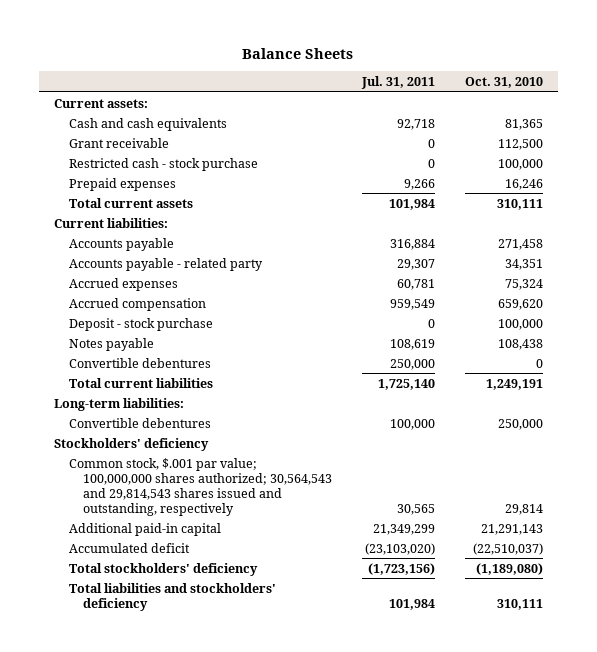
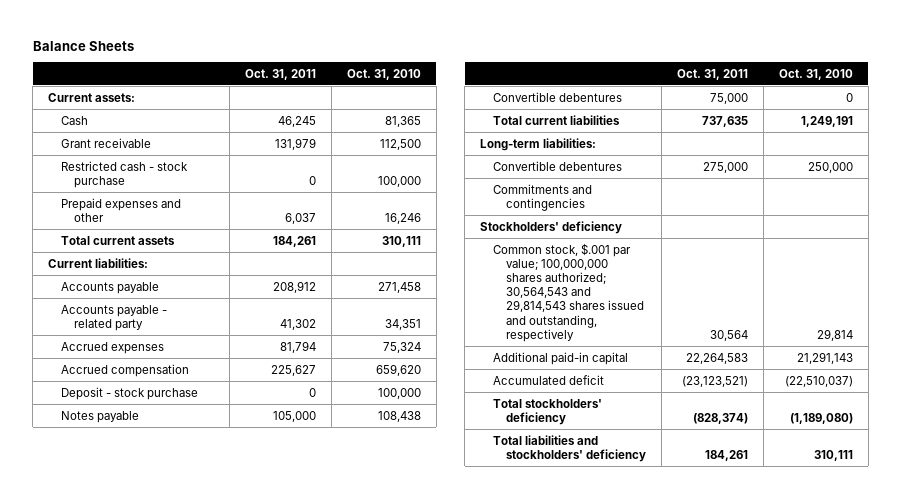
[360,76,435,90] Jul. 31, 2011 -> none
none -> [244,68,316,80] Oct. 31, 2011
[68,117,227,131] Cash and cash equivalents -> [61,115,89,125] Cash
[68,177,176,191] Prepaid expenses -> [61,197,182,222] Prepaid expenses and other
none -> [493,183,593,211] Commitments and contingencies

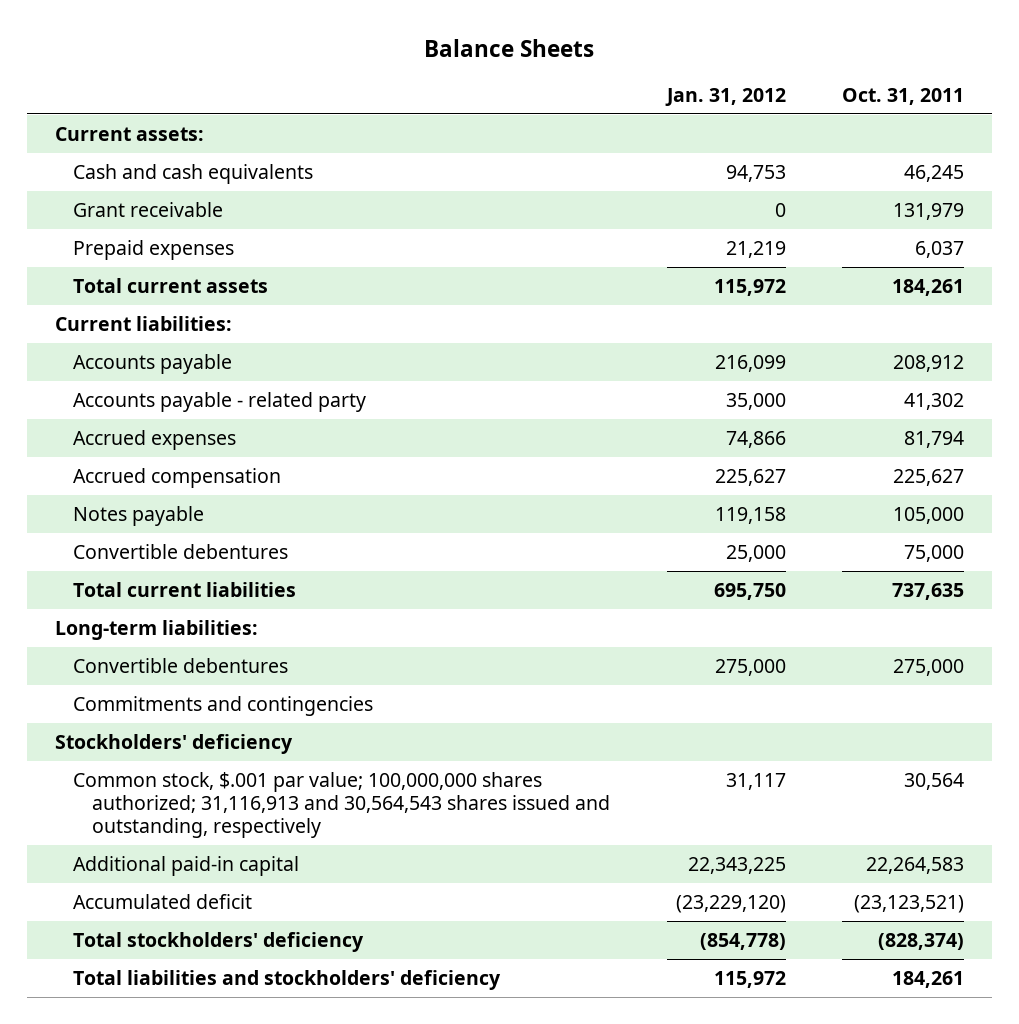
[346,68,421,80] Oct. 31, 2010 -> none
none -> [664,88,786,107] Jan. 31, 2012
[61,115,89,125] Cash -> [73,163,314,184] Cash and cash equivalents
[61,160,189,188] Restricted cash - stock purchase -> none
[61,197,182,222] Prepaid expenses and other -> [73,239,235,260] Prepaid expenses
[61,386,199,400] Deposit - stock purchase -> none
[493,242,645,342] Common stock, $.001 par value; 100,000,000 shares authorized; 30,564,543 and 29,814,543 shares issued and outstanding, respectively -> [73,771,611,838] Common stock, $.001 par value; 100,000,000 shares authorized; 31,116,913 and 30,564,543 shares issued and outstanding, respectively

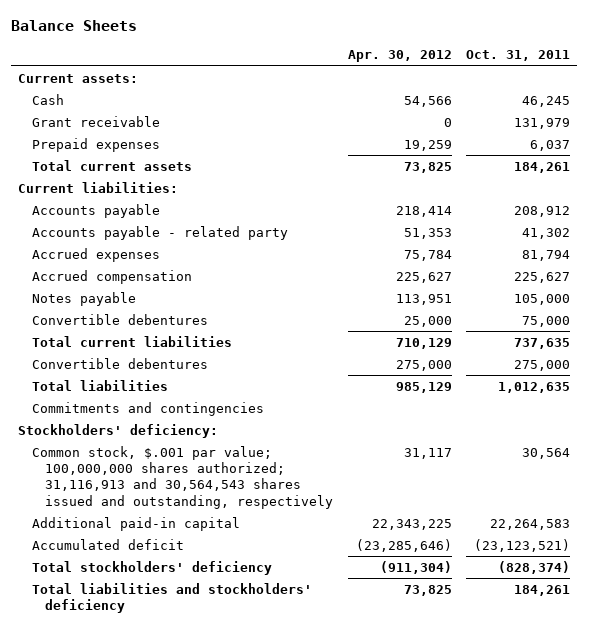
[664,88,786,107] Jan. 31, 2012 -> none
none -> [347,50,452,63] Apr. 30, 2012
[73,163,314,184] Cash and cash equivalents -> [31,93,64,105] Cash
[54,619,258,640] Long-term liabilities: -> none
none -> [31,379,168,391] Total liabilities
[54,733,293,754] Stockholders' deficiency -> [18,423,219,438] Stockholders' deficiency:

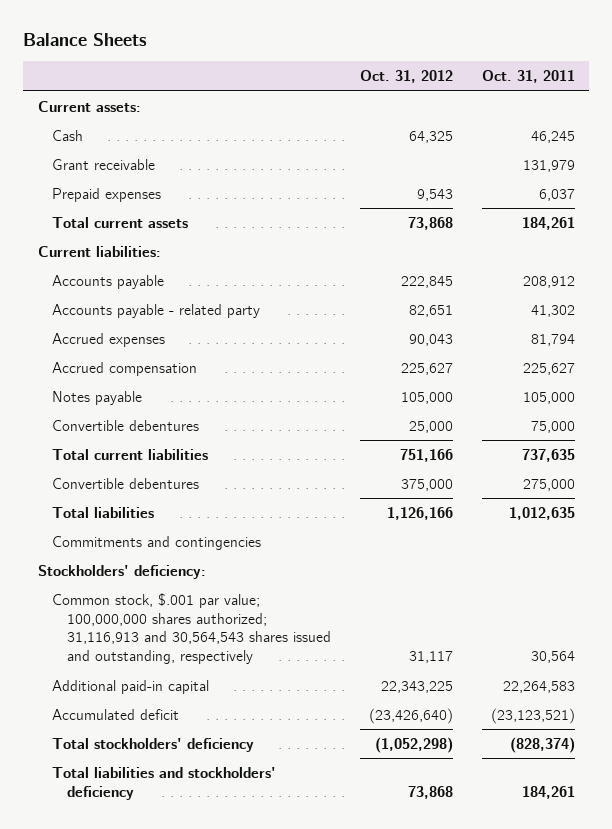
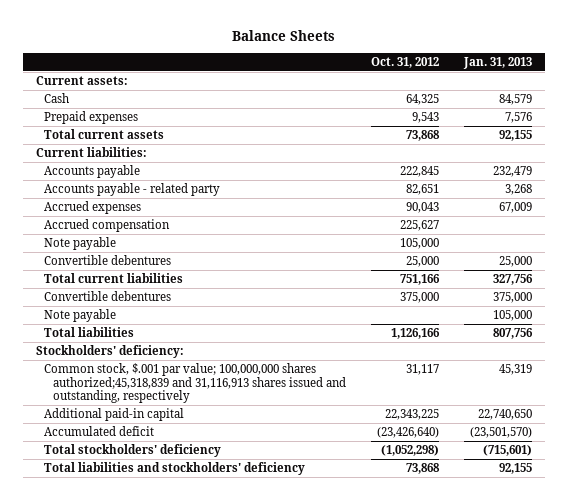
[481,70,575,84] Oct. 31, 2011 -> none
none -> [463,57,533,70] Jan. 31, 2013
[52,158,156,170] Grant receivable -> none
[52,390,143,405] Notes payable -> [44,237,117,251] Note payable
none -> [44,309,117,323] Note payable
[52,535,262,550] Commitments and contingencies -> none
[52,592,331,665] Common stock, $.001 par value; 100,000,000 shares authorized; 31,116,913 and 30,564,543 shares issued and outstanding, respectively -> [44,363,346,404] Common stock, $.001 par value; 100,000,000 shares authorized;45,318,839 and 31,116,913 shares issued and outstanding, respectively

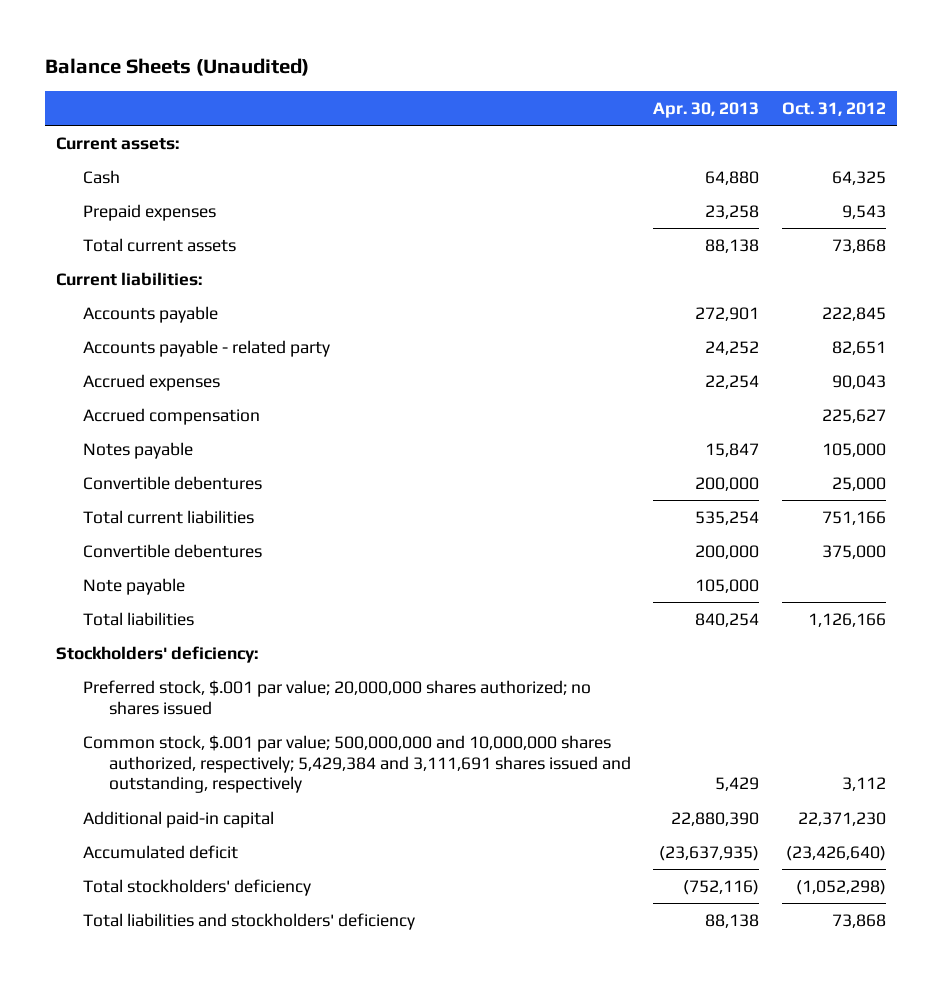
[232,30,336,42] Balance Sheets -> [45,57,310,76] Balance Sheets (Unaudited)
[463,57,533,70] Jan. 31, 2013 -> none
none -> [653,101,760,118] Apr. 30, 2013
[44,237,117,251] Note payable -> [82,441,193,459] Notes payable
none -> [82,679,591,715] Preferred stock, $.001 par value; 20,000,000 shares authorized; no shares issued
[44,363,346,404] Common stock, $.001 par value; 100,000,000 shares authorized;45,318,839 and 31,116,913 shares issued and outstanding, respectively -> [82,734,632,794] Common stock, $.001 par value; 500,000,000 and 10,000,000 shares authorized, respectively; 5,429,384 and 3,111,691 shares issued and outstanding, respectively
[406,364,440,376] 31,117 -> [841,777,886,792] 3,112
[385,409,440,421] 22,343,225 -> [797,811,886,826] 22,371,230

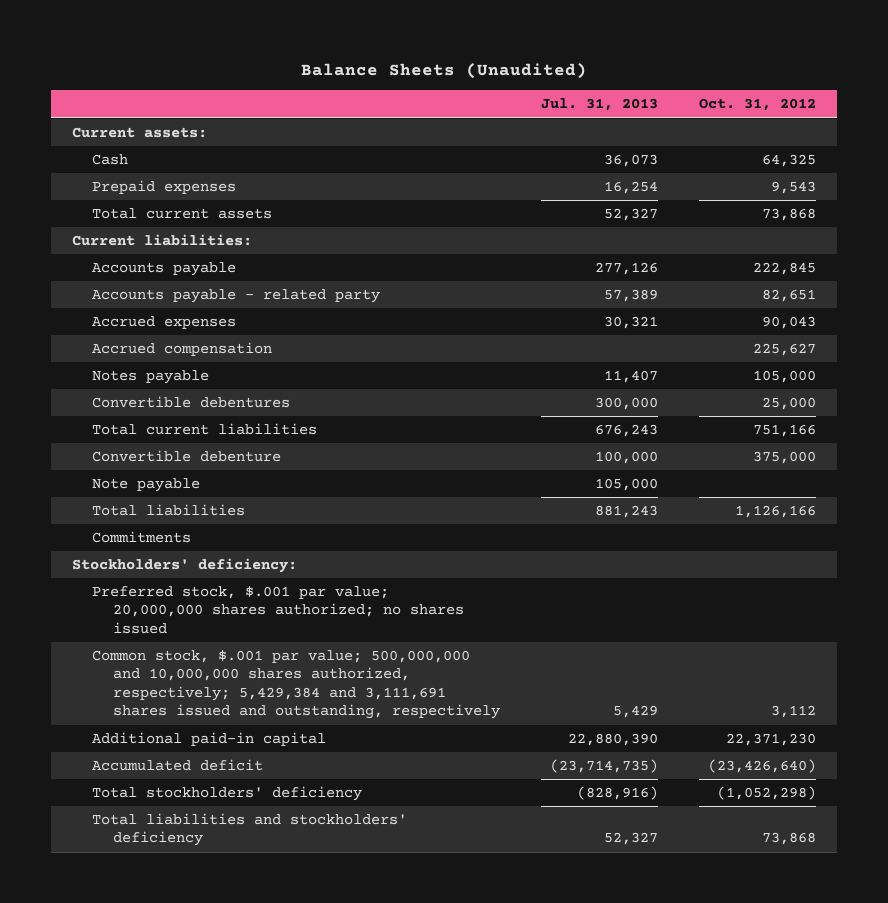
[653,101,760,118] Apr. 30, 2013 -> none
none -> [541,98,659,112] Jul. 31, 2013
[82,543,262,558] Convertible debentures -> [92,450,282,463] Convertible debenture
none -> [92,531,192,544] Commitments

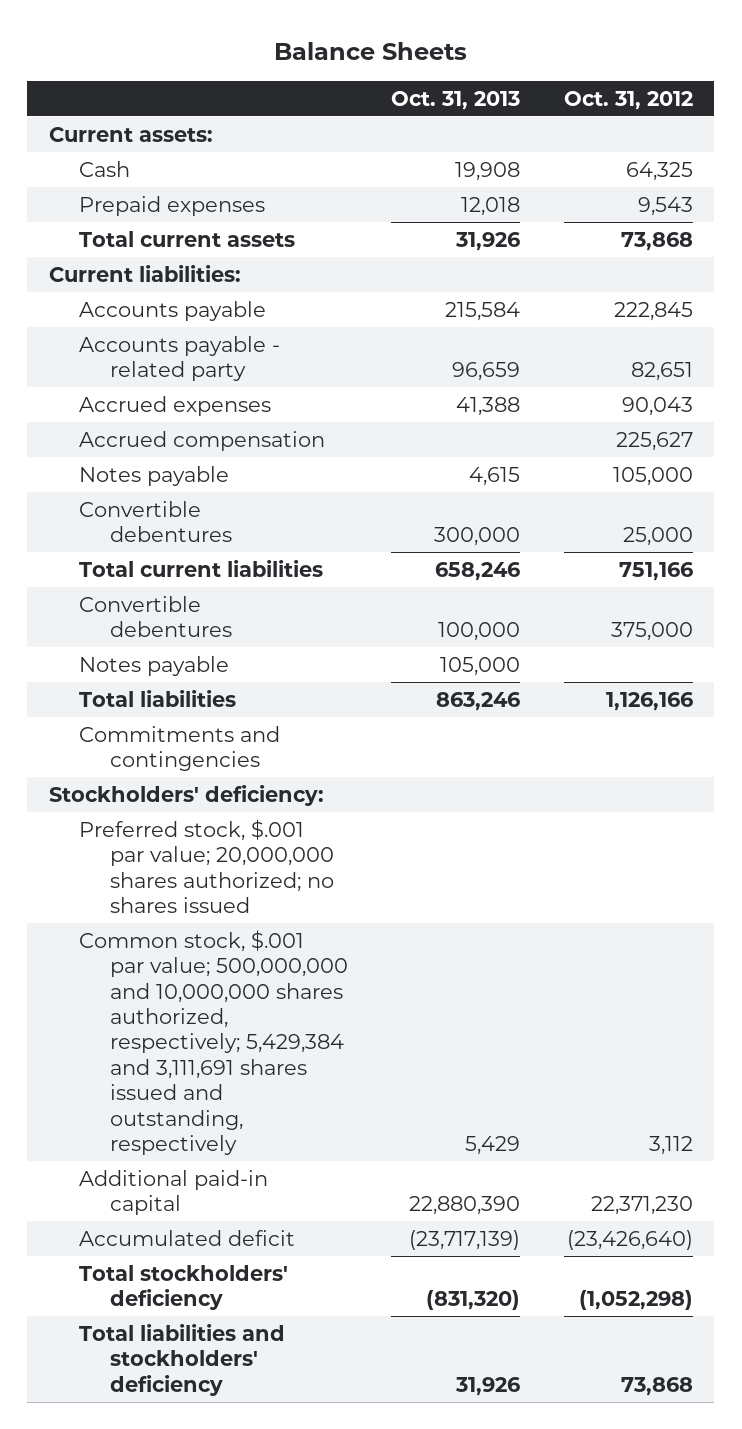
[301,63,588,80] Balance Sheets (Unaudited) -> [273,41,467,60] Balance Sheets
[541,98,659,112] Jul. 31, 2013 -> none
none -> [391,90,521,110] Oct. 31, 2013
[92,450,282,463] Convertible debenture -> [79,595,232,638] Convertible debentures
[92,478,201,493] Note payable -> [79,655,230,676] Notes payable
[92,531,192,544] Commitments -> [79,725,281,772] Commitments and contingencies

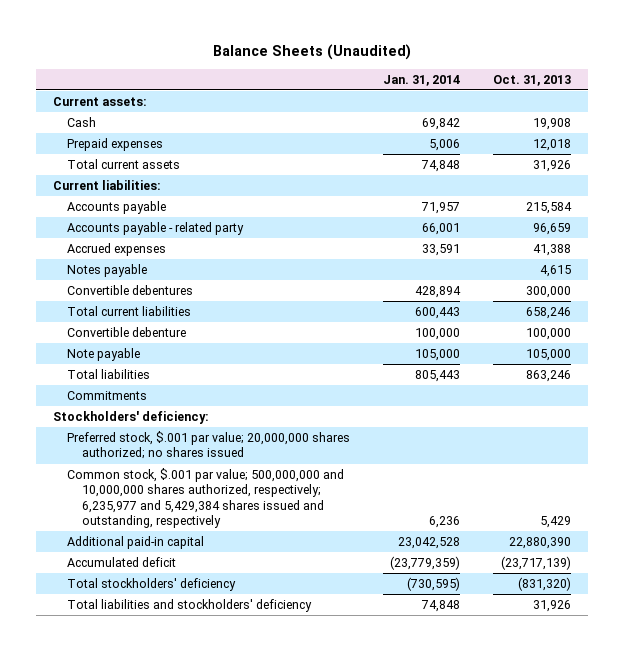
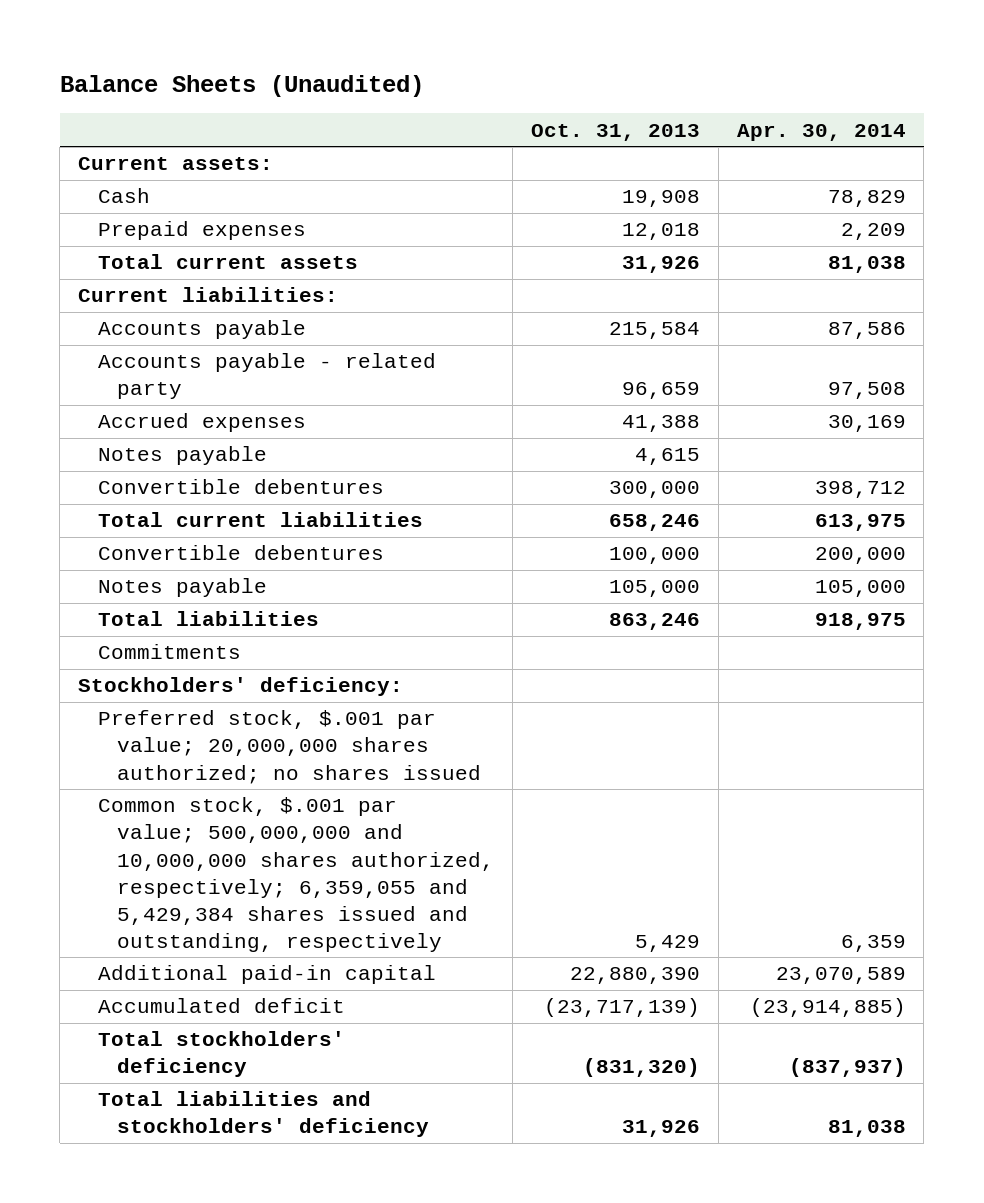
[383,74,461,86] Jan. 31, 2014 -> none
none -> [736,123,906,141] Apr. 30, 2014
[67,327,187,338] Convertible debenture -> [97,545,384,561] Convertible debentures
[67,348,141,362] Note payable -> [97,578,267,598] Notes payable
[67,468,345,529] Common stock, $.001 par value; 500,000,000 and 10,000,000 shares authorized, respectively; 6,235,977 and 5,429,384 shares issued and outstanding, respectively -> [97,797,495,952] Common stock, $.001 par value; 500,000,000 and 10,000,000 shares authorized, respectively; 6,359,055 and 5,429,384 shares issued and outstanding, respectively

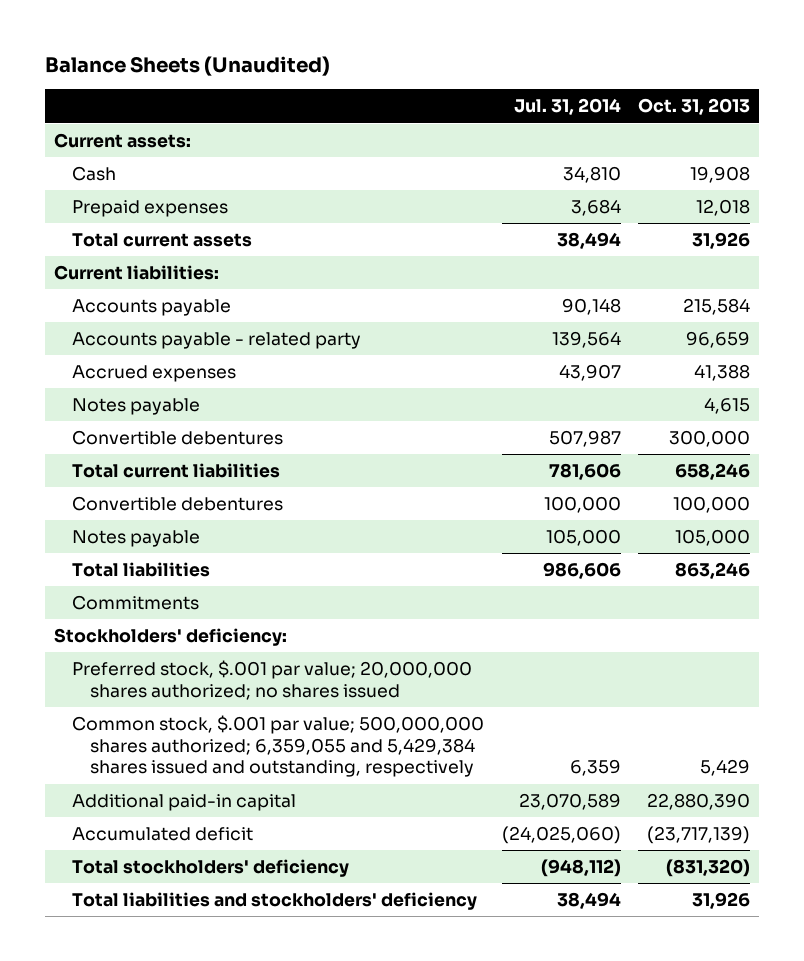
[736,123,906,141] Apr. 30, 2014 -> none
none -> [513,98,621,116] Jul. 31, 2014
[97,797,495,952] Common stock, $.001 par value; 500,000,000 and 10,000,000 shares authorized, respectively; 6,359,055 and 5,429,384 shares issued and outstanding, respectively -> [71,715,484,778] Common stock, $.001 par value; 500,000,000 shares authorized; 6,359,055 and 5,429,384 shares issued and outstanding, respectively

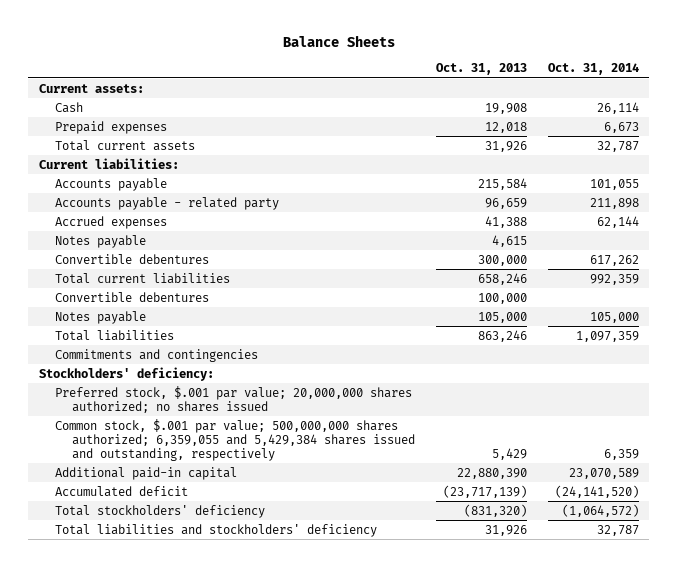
[45,56,331,77] Balance Sheets (Unaudited) -> [282,34,395,47] Balance Sheets
[513,98,621,116] Jul. 31, 2014 -> none
none -> [547,63,639,76] Oct. 31, 2014
[71,595,199,611] Commitments -> [55,348,259,362] Commitments and contingencies

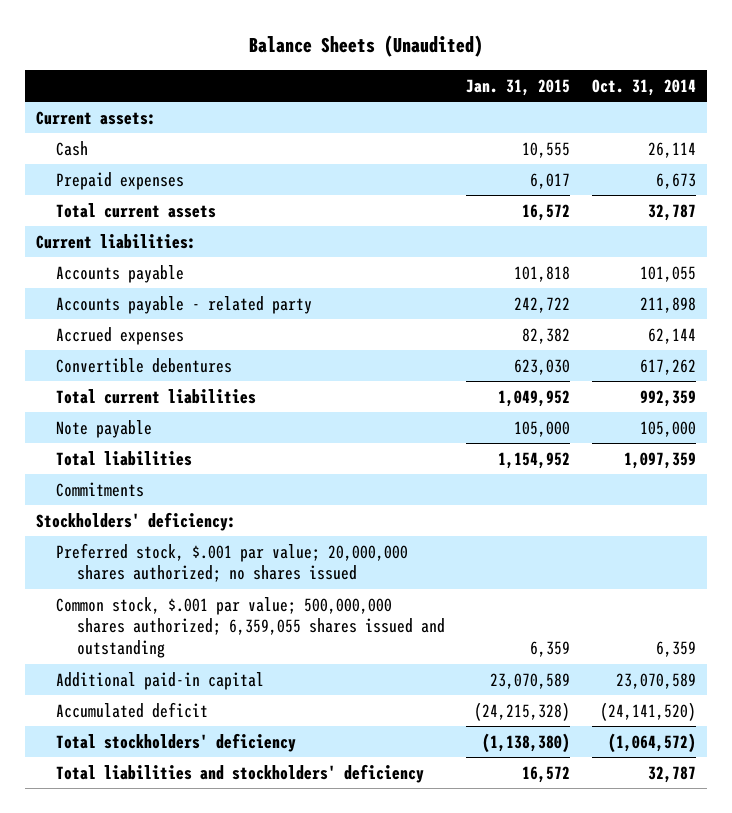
[282,34,395,47] Balance Sheets -> [248,35,483,58] Balance Sheets (Unaudited)
[435,63,527,76] Oct. 31, 2013 -> none
none -> [466,78,571,96] Jan. 31, 2015
[55,234,147,248] Notes payable -> none
[55,291,210,302] Convertible debentures -> none
[55,310,147,324] Notes payable -> [56,419,153,438] Note payable
[55,348,259,362] Commitments and contingencies -> [56,481,145,497] Commitments
[55,418,415,461] Common stock, $.001 par value; 500,000,000 shares authorized; 6,359,055 and 5,429,384 shares issued and outstanding, respectively -> [56,596,445,659] Common stock, $.001 par value; 500,000,000 shares authorized; 6,359,055 shares issued and outstanding

